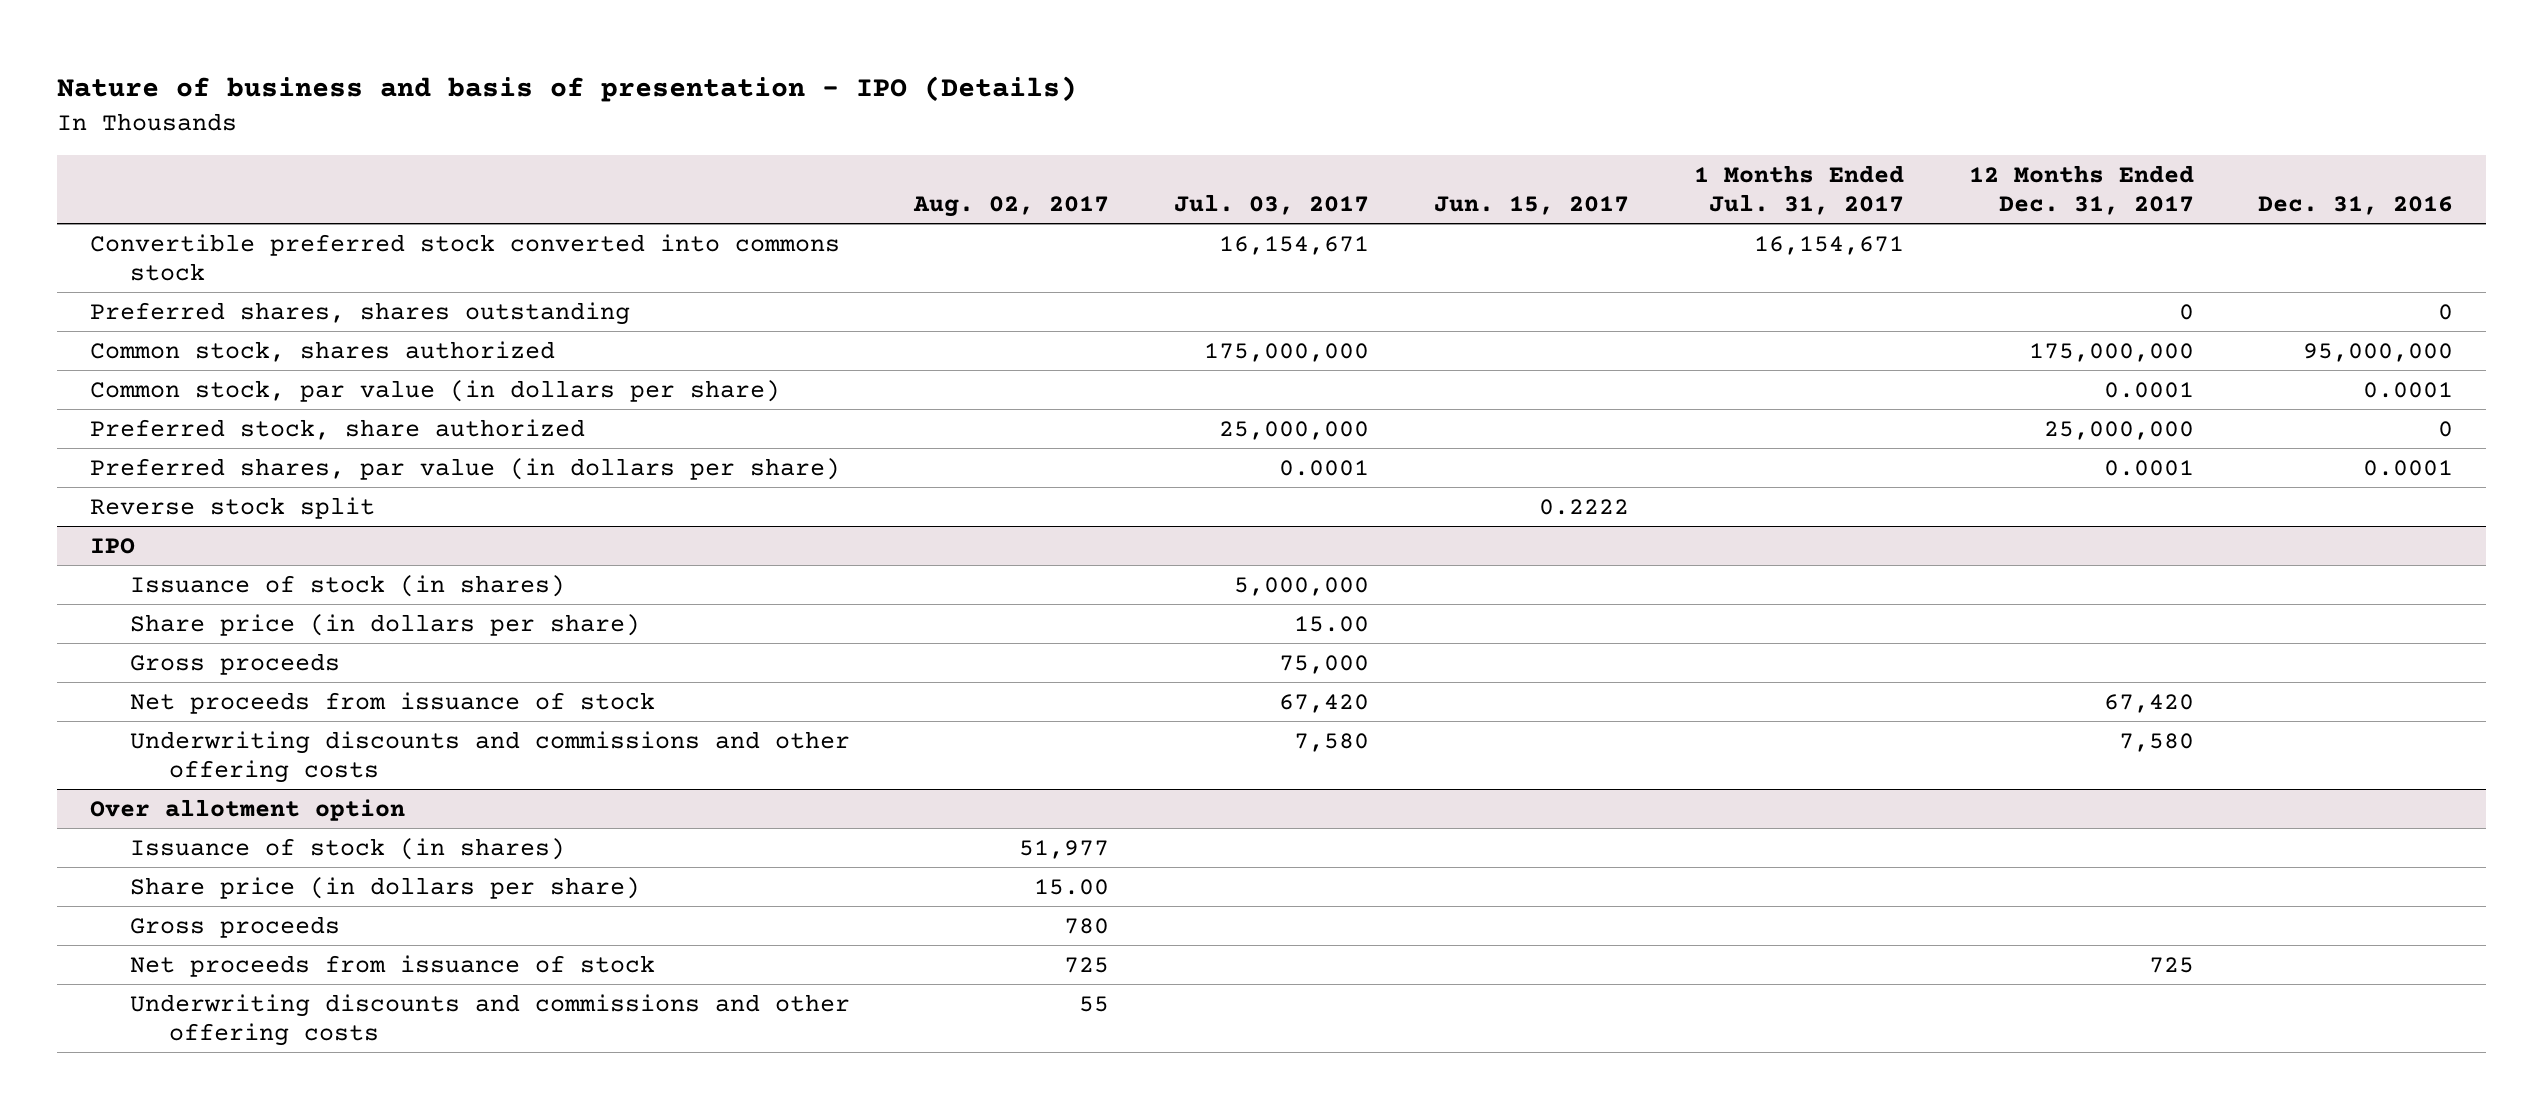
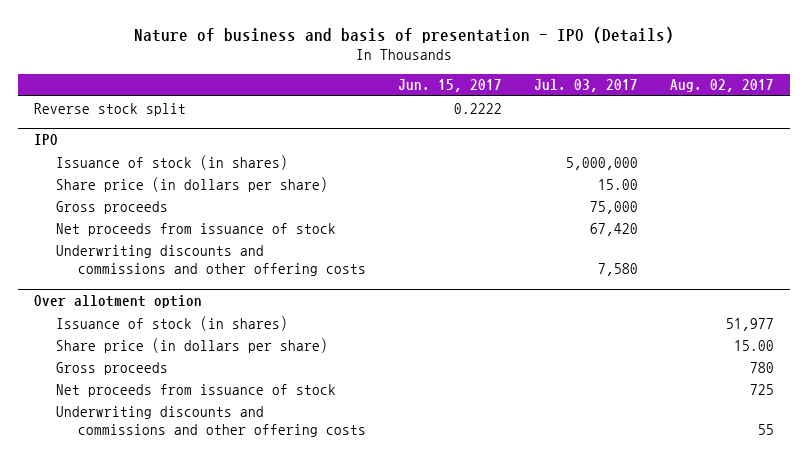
[1693,164,1904,215] 1 Months Ended Jul. 31, 2017 -> none
[1968,164,2194,215] 12 Months Ended Dec. 31, 2017 -> none
[2258,195,2454,215] Dec. 31, 2016 -> none
[89,233,840,282] Convertible preferred stock converted into commons stock -> none
[89,301,630,325] Preferred shares, shares outstanding -> none
[89,340,555,362] Common stock, shares authorized -> none
[89,379,780,402] Common stock, par value (in dollars per share) -> none
[89,418,585,440] Preferred stock, share authorized -> none
[89,457,840,480] Preferred shares, par value (in dollars per share) -> none

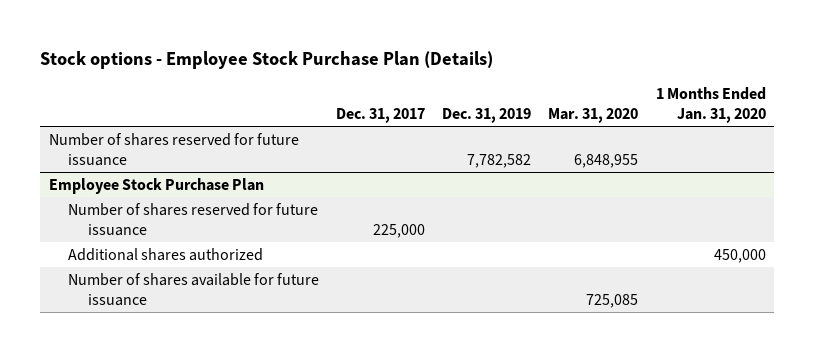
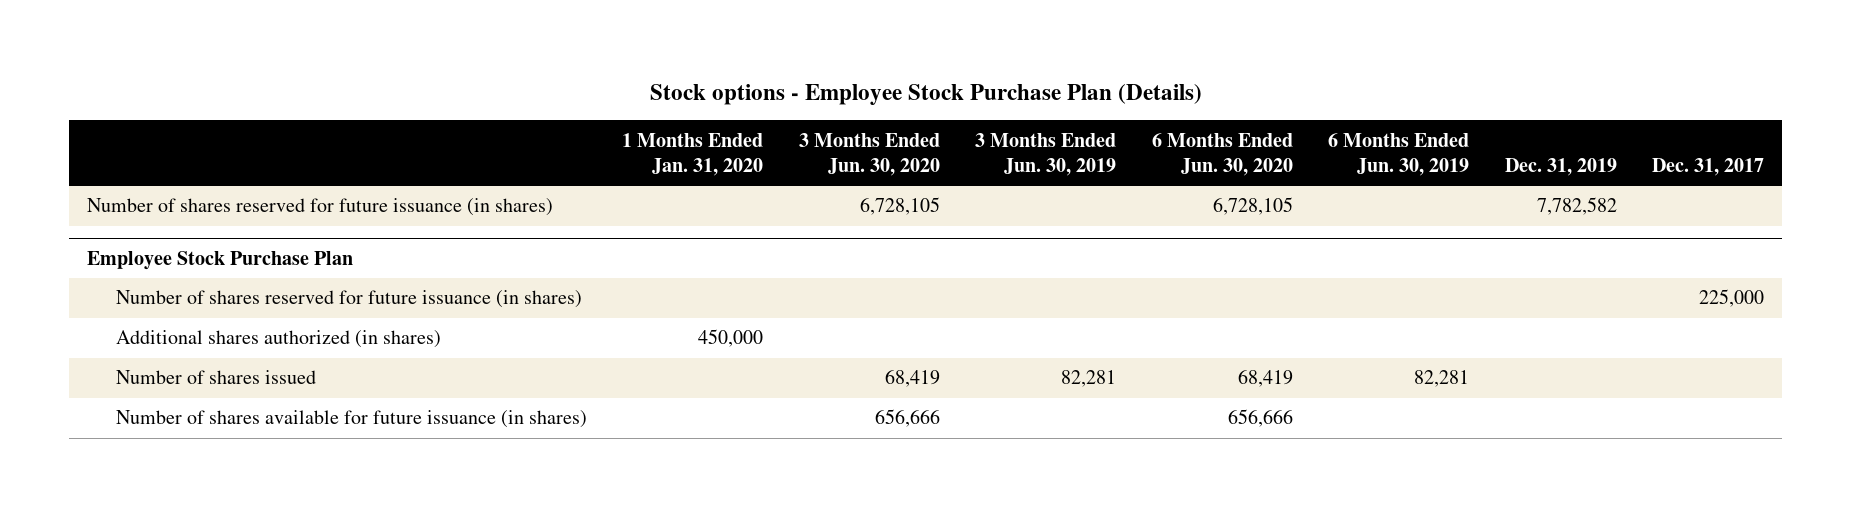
[548,108,639,124] Mar. 31, 2020 -> none
none -> [798,132,940,177] 3 Months Ended Jun. 30, 2020
none -> [975,132,1117,177] 3 Months Ended Jun. 30, 2019
none -> [1151,132,1293,177] 6 Months Ended Jun. 30, 2020
none -> [1328,132,1470,177] 6 Months Ended Jun. 30, 2019
[48,132,299,167] Number of shares reserved for future issuance -> [87,198,554,217] Number of shares reserved for future issuance (in shares)
[68,202,319,237] Number of shares reserved for future issuance -> [115,290,582,309] Number of shares reserved for future issuance (in shares)
[68,247,264,261] Additional shares authorized -> [115,330,441,349] Additional shares authorized (in shares)
none -> [115,370,316,385] Number of shares issued
[68,272,320,307] Number of shares available for future issuance -> [115,410,587,429] Number of shares available for future issuance (in shares)

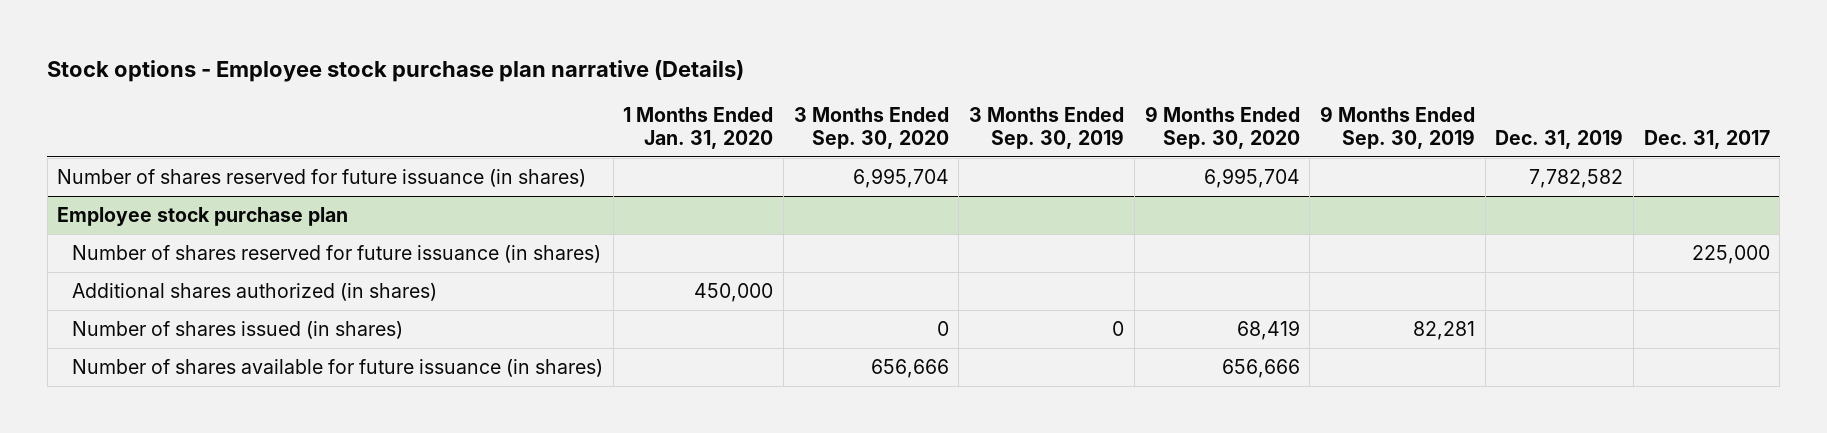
[649,84,1202,106] Stock options - Employee Stock Purchase Plan (Details) -> [47,60,745,83] Stock options - Employee stock purchase plan narrative (Details)
[798,132,940,177] 3 Months Ended Jun. 30, 2020 -> none
[975,132,1117,177] 3 Months Ended Jun. 30, 2019 -> none
[1151,132,1293,177] 6 Months Ended Jun. 30, 2020 -> none
[1328,132,1470,177] 6 Months Ended Jun. 30, 2019 -> none
none -> [793,107,949,149] 3 Months Ended Sep. 30, 2020
none -> [969,107,1125,149] 3 Months Ended Sep. 30, 2019
none -> [1144,106,1300,149] 9 Months Ended Sep. 30, 2020
none -> [1319,106,1475,149] 9 Months Ended Sep. 30, 2019
[87,251,354,271] Employee Stock Purchase Plan -> [57,206,349,226] Employee stock purchase plan
[115,370,316,385] Number of shares issued -> [72,320,404,339] Number of shares issued (in shares)

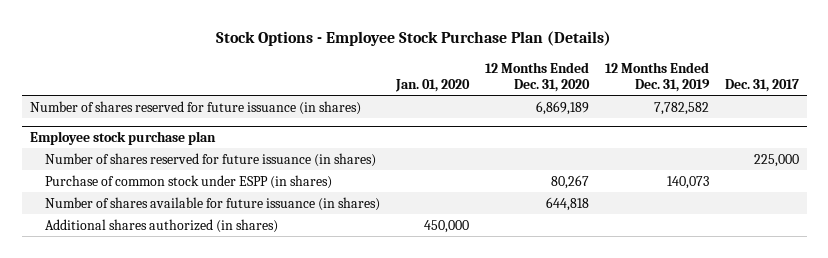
[47,60,745,83] Stock options - Employee stock purchase plan narrative (Details) -> [216,31,612,47] Stock Options - Employee Stock Purchase Plan (Details)
[623,107,774,149] 1 Months Ended Jan. 31, 2020 -> none
[793,107,949,149] 3 Months Ended Sep. 30, 2020 -> none
[969,107,1125,149] 3 Months Ended Sep. 30, 2019 -> none
[1144,106,1300,149] 9 Months Ended Sep. 30, 2020 -> none
[1319,106,1475,149] 9 Months Ended Sep. 30, 2019 -> none
[1495,128,1624,149] Dec. 31, 2019 -> none
none -> [394,78,470,92] Jan. 01, 2020
none -> [484,61,590,92] 12 Months Ended Dec. 31, 2020
none -> [604,61,710,92] 12 Months Ended Dec. 31, 2019
[72,320,404,339] Number of shares issued (in shares) -> none
none -> [44,174,332,189] Purchase of common stock under ESPP (in shares)
[72,282,438,301] Additional shares authorized (in shares) -> [44,218,278,233] Additional shares authorized (in shares)

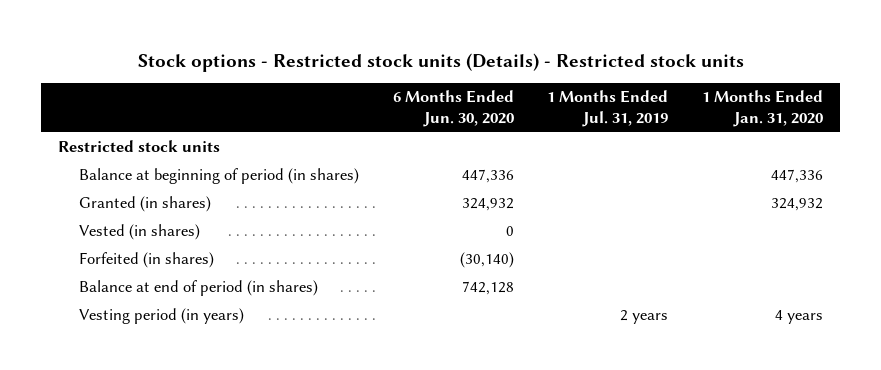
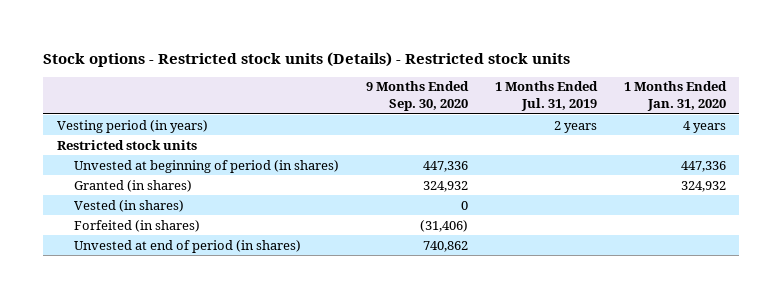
[392,90,514,128] 6 Months Ended Jun. 30, 2020 -> none
none -> [365,81,469,112] 9 Months Ended Sep. 30, 2020
[79,308,245,325] Vesting period (in years) -> [56,119,208,133] Vesting period (in years)
[79,168,360,185] Balance at beginning of period (in shares) -> [73,159,339,173] Unvested at beginning of period (in shares)
[79,280,319,297] Balance at end of period (in shares) -> [73,239,301,253] Unvested at end of period (in shares)

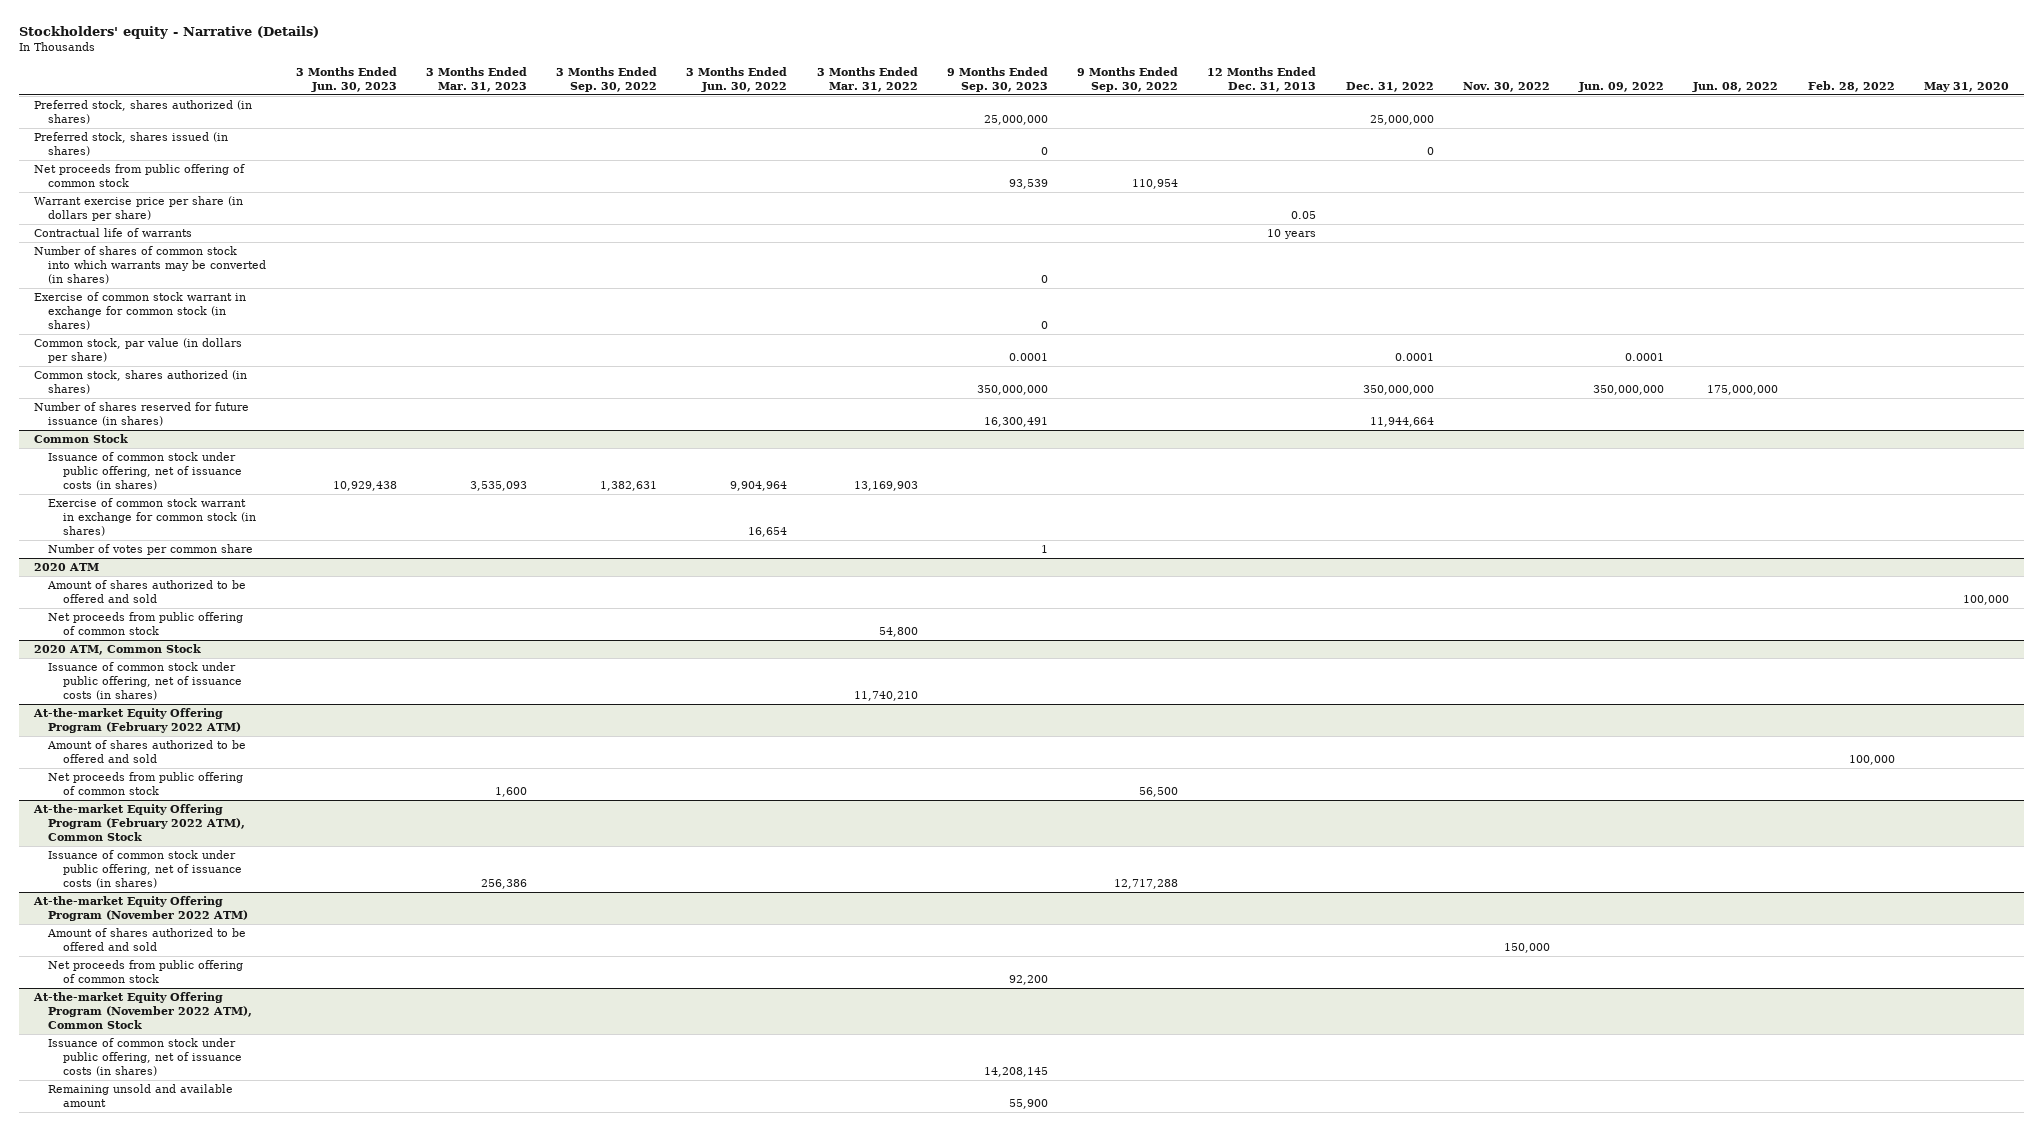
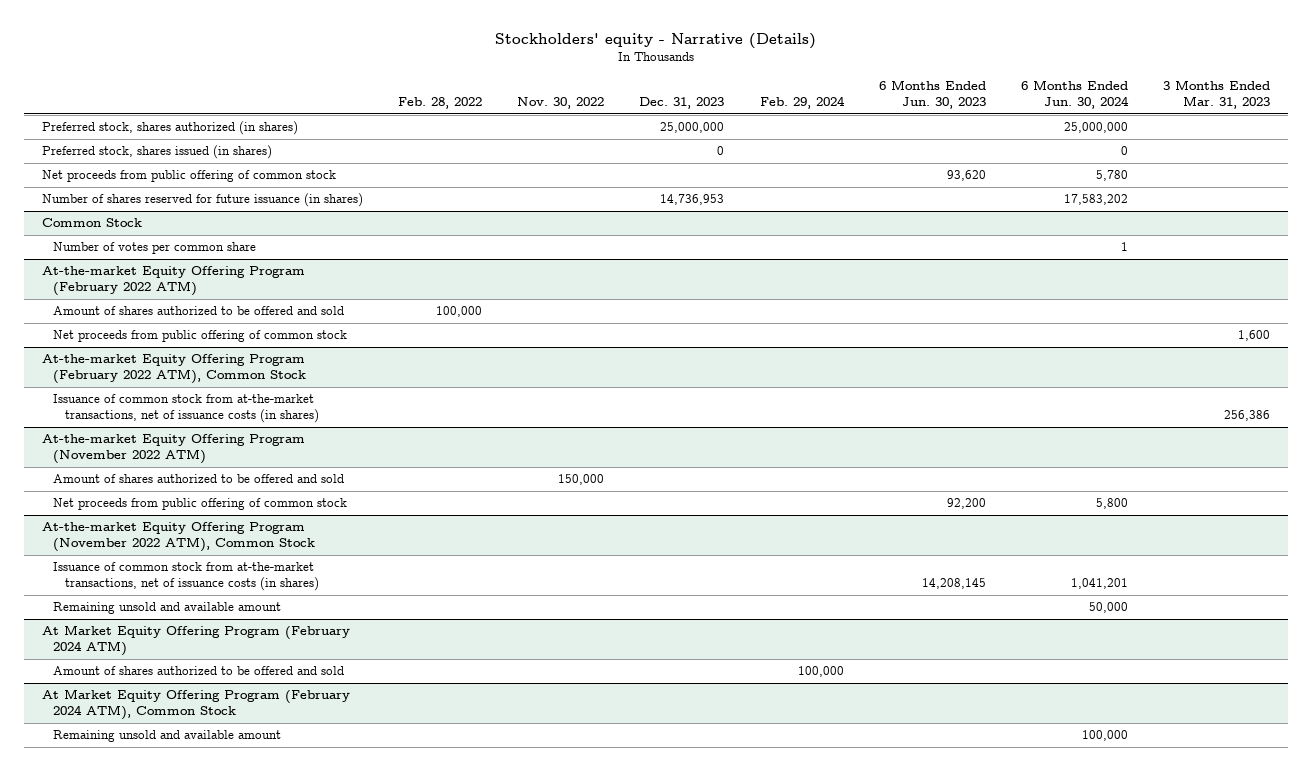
[295,66,397,92] 3 Months Ended Jun. 30, 2023 -> none
[556,66,658,92] 3 Months Ended Sep. 30, 2022 -> none
[686,66,788,92] 3 Months Ended Jun. 30, 2022 -> none
[816,66,918,92] 3 Months Ended Mar. 31, 2022 -> none
[946,66,1048,92] 9 Months Ended Sep. 30, 2023 -> none
[1077,66,1179,92] 9 Months Ended Sep. 30, 2022 -> none
[1207,66,1317,92] 12 Months Ended Dec. 31, 2013 -> none
[1345,81,1434,92] Dec. 31, 2022 -> none
[1578,81,1665,92] Jun. 09, 2022 -> none
[1692,81,1779,92] Jun. 08, 2022 -> none
[1923,81,2009,92] May 31, 2020 -> none
none -> [639,97,725,110] Dec. 31, 2023
none -> [759,96,845,110] Feb. 29, 2024
none -> [878,80,986,110] 6 Months Ended Jun. 30, 2023
none -> [1021,80,1130,110] 6 Months Ended Jun. 30, 2024
[33,196,243,222] Warrant exercise price per share (in dollars per share) -> none
[33,228,192,238] Contractual life of warrants -> none
[33,246,267,284] Number of shares of common stock into which warrants may be converted (in shares) -> none
[33,292,246,330] Exercise of common stock warrant in exchange for common stock (in shares) -> none
[33,338,242,364] Common stock, par value (in dollars per share) -> none
[33,370,247,395] Common stock, shares authorized (in shares) -> none
[48,452,242,490] Issuance of common stock under public offering, net of issuance costs (in shares) -> none
[48,498,256,536] Exercise of common stock warrant in exchange for common stock (in shares) -> none
[33,563,99,572] 2020 ATM -> none
[47,580,247,604] Amount of shares authorized to be offered and sold -> none
[48,612,244,636] Net proceeds from public offering of common stock -> none
[33,644,201,656] 2020 ATM, Common Stock -> none
[48,662,242,700] Issuance of common stock under public offering, net of issuance costs (in shares) -> none
[48,850,242,888] Issuance of common stock under public offering, net of issuance costs (in shares) -> [53,394,319,424] Issuance of common stock from at-the-market transactions, net of issuance costs (in shares)
[48,1038,242,1076] Issuance of common stock under public offering, net of issuance costs (in shares) -> [53,562,319,592] Issuance of common stock from at-the-market transactions, net of issuance costs (in shares)
none -> [41,625,350,657] At Market Equity Offering Program (February 2024 ATM)
none -> [53,666,345,676] Amount of shares authorized to be offered and sold
none -> [41,689,350,721] At Market Equity Offering Program (February 2024 ATM), Common Stock
none -> [53,730,282,743] Remaining unsold and available amount

